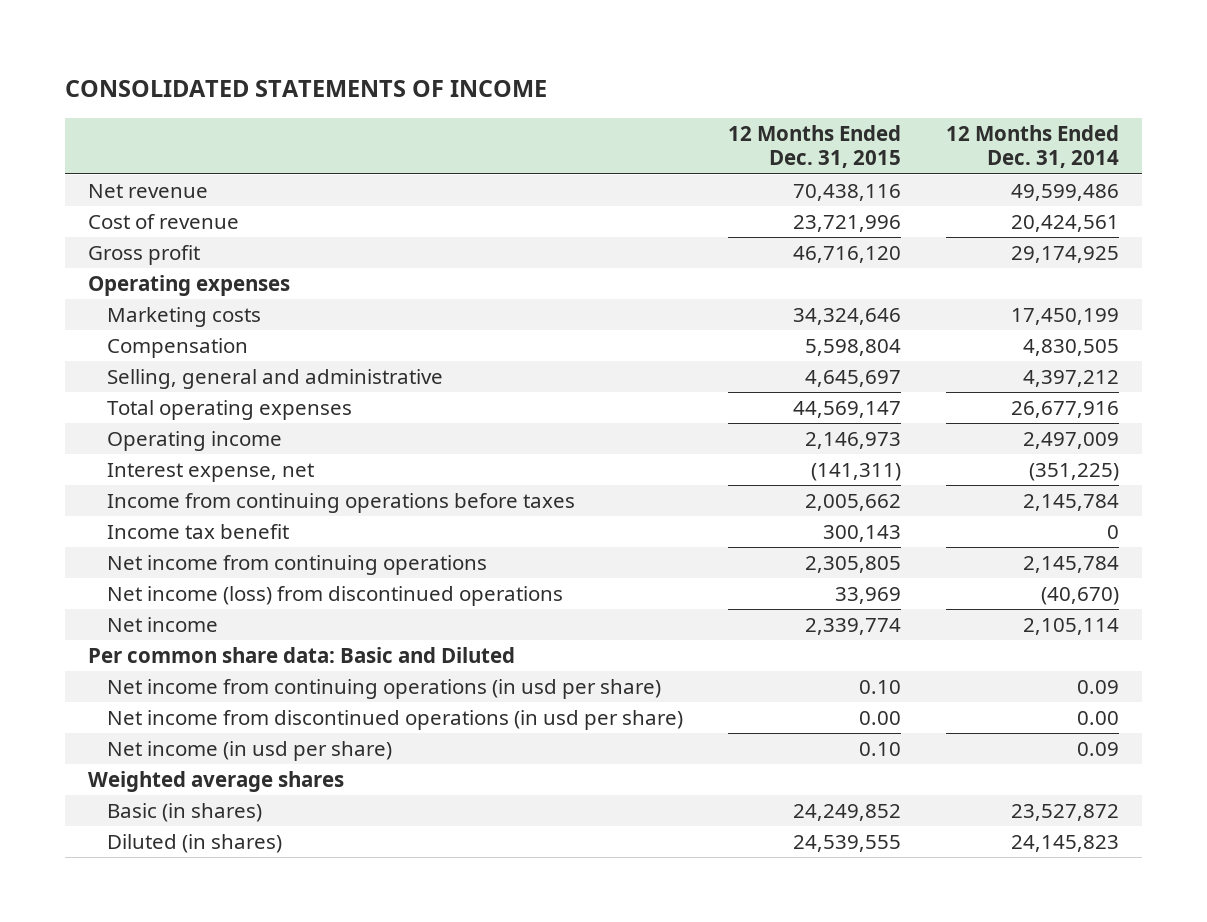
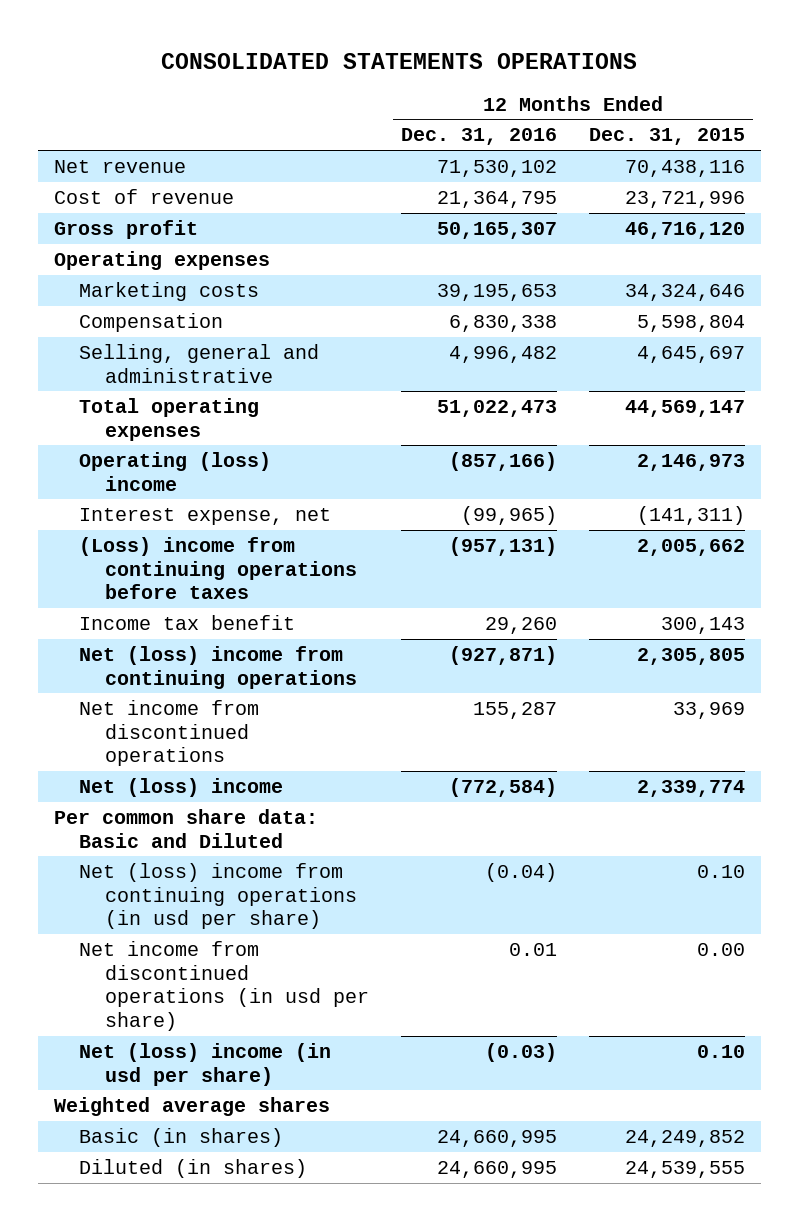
[65,80,548,98] CONSOLIDATED STATEMENTS OF INCOME -> [161,52,638,69] CONSOLIDATED STATEMENTS OPERATIONS
[946,124,1120,169] 12 Months Ended Dec. 31, 2014 -> none
none -> [400,128,557,146] Dec. 31, 2016
[107,431,283,452] Operating income -> [79,451,272,491] Operating (loss) income
[107,493,576,514] Income from continuing operations before taxes -> [79,536,357,600] (Loss) income from continuing operations before taxes
[107,555,488,576] Net income from continuing operations -> [79,645,357,689] Net (loss) income from continuing operations
[107,586,564,607] Net income (loss) from discontinued operations -> [79,699,260,767] Net income from discontinued operations
[107,617,219,633] Net income -> [79,777,284,797] Net (loss) income
[107,679,662,700] Net income from continuing operations (in usd per share) -> [79,862,357,930] Net (loss) income from continuing operations (in usd per share)
[107,741,393,762] Net income (in usd per share) -> [79,1042,332,1086] Net (loss) income (in usd per share)

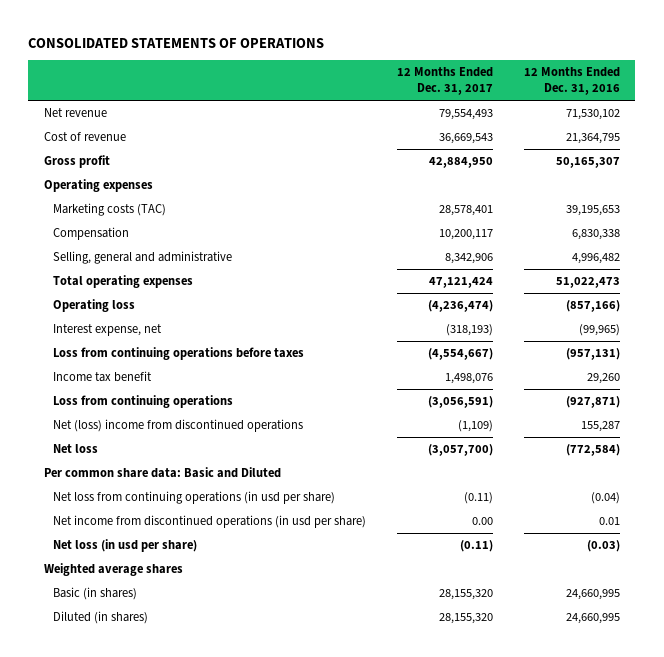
[161,52,638,69] CONSOLIDATED STATEMENTS OPERATIONS -> [28,37,325,48] CONSOLIDATED STATEMENTS OF OPERATIONS
[589,128,746,146] Dec. 31, 2015 -> none
none -> [397,67,494,96] 12 Months Ended Dec. 31, 2017
[79,281,260,301] Marketing costs -> [53,202,167,216] Marketing costs (TAC)
[79,451,272,491] Operating (loss) income -> [53,298,136,312] Operating loss
[79,536,357,600] (Loss) income from continuing operations before taxes -> [53,346,305,360] Loss from continuing operations before taxes
[79,645,357,689] Net (loss) income from continuing operations -> [53,394,234,408] Loss from continuing operations
[79,699,260,767] Net income from discontinued operations -> [53,418,304,432] Net (loss) income from discontinued operations
[79,777,284,797] Net (loss) income -> [53,443,99,453] Net loss
[79,862,357,930] Net (loss) income from continuing operations (in usd per share) -> [53,490,336,504] Net loss from continuing operations (in usd per share)
[79,1042,332,1086] Net (loss) income (in usd per share) -> [53,538,198,552] Net loss (in usd per share)

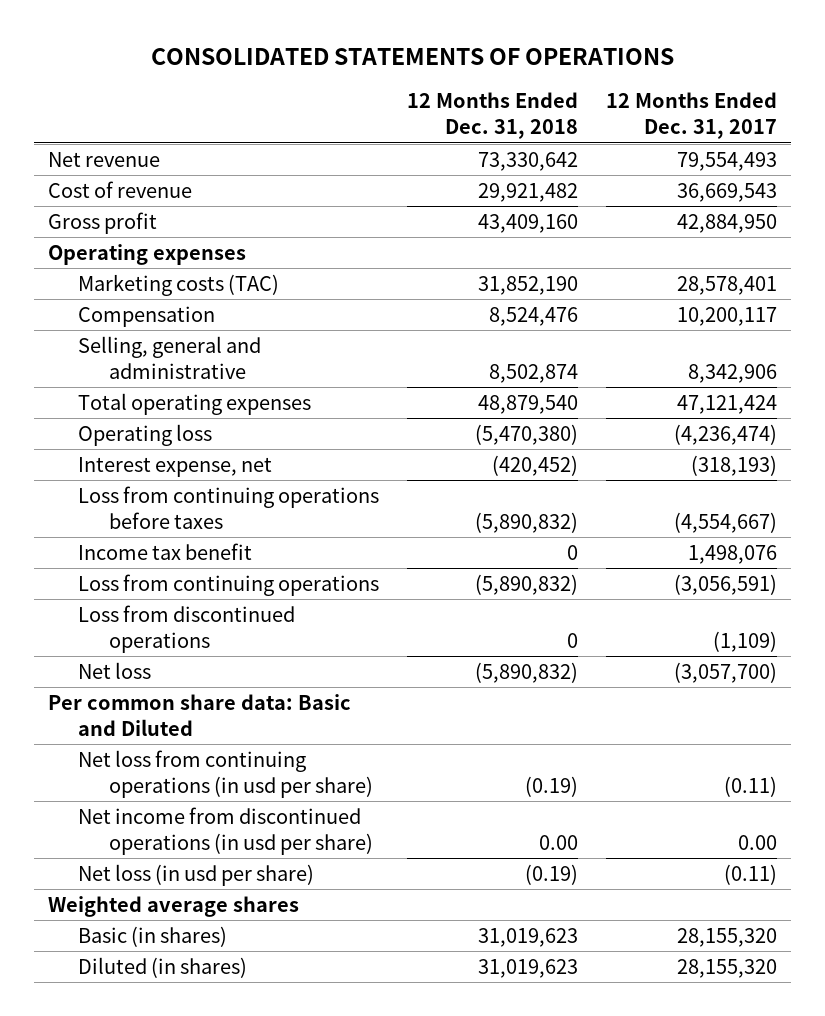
[523,67,620,96] 12 Months Ended Dec. 31, 2016 -> none
none -> [407,92,579,140] 12 Months Ended Dec. 31, 2018
[53,418,304,432] Net (loss) income from discontinued operations -> [78,605,296,654] Loss from discontinued operations

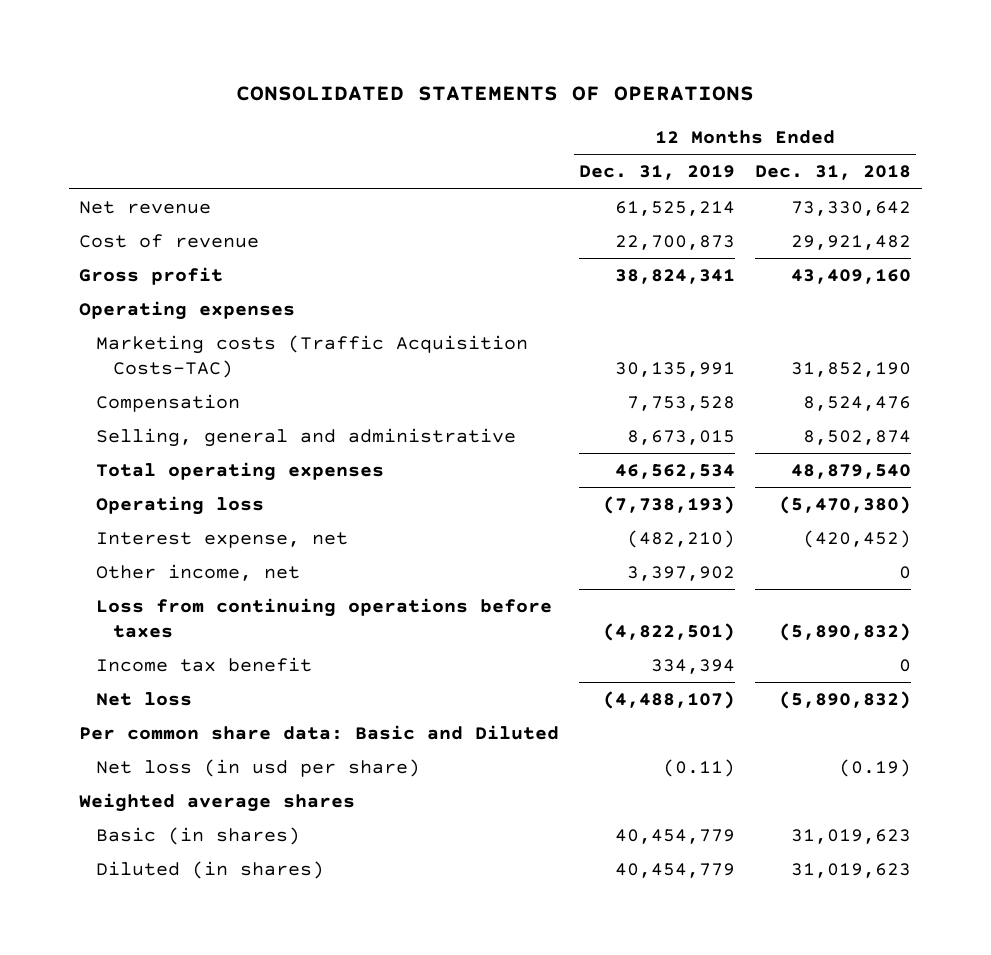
[606,92,778,140] 12 Months Ended Dec. 31, 2017 -> none
none -> [579,165,736,181] Dec. 31, 2019
[78,274,280,297] Marketing costs (TAC) -> [95,335,528,379] Marketing costs (Traffic Acquisition Costs-TAC)
none -> [95,564,300,582] Other income, net
[78,574,380,597] Loss from continuing operations -> none
[78,605,296,654] Loss from discontinued operations -> none
[78,750,373,799] Net loss from continuing operations (in usd per share) -> none
[78,807,373,856] Net income from discontinued operations (in usd per share) -> none

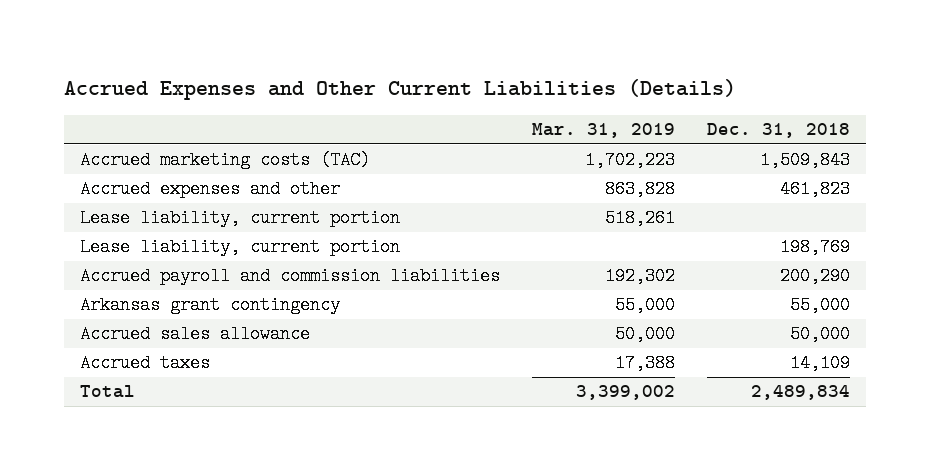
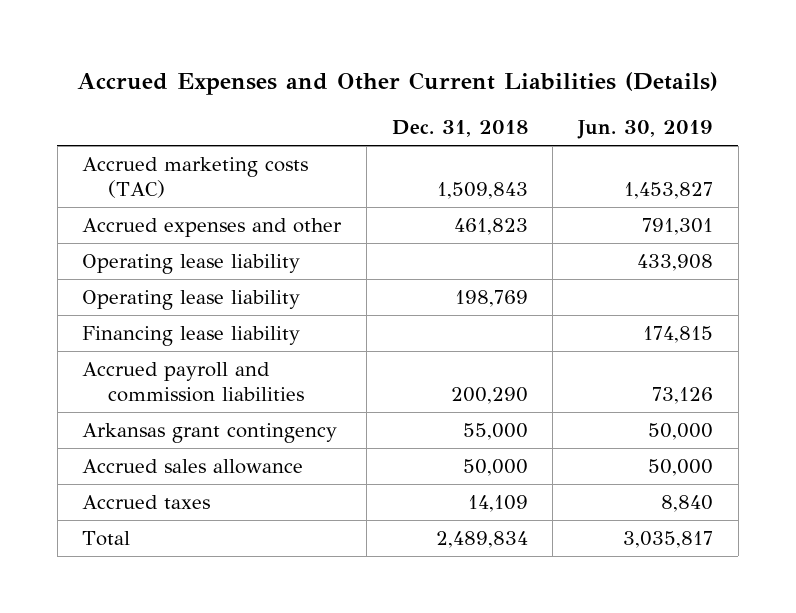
[531,123,675,139] Mar. 31, 2019 -> none
none -> [577,120,714,140] Jun. 30, 2019
[79,209,400,228] Lease liability, current portion -> none
none -> [82,253,301,274] Operating lease liability
[79,238,400,257] Lease liability, current portion -> [82,289,301,310] Operating lease liability
none -> [82,325,301,346] Financing lease liability

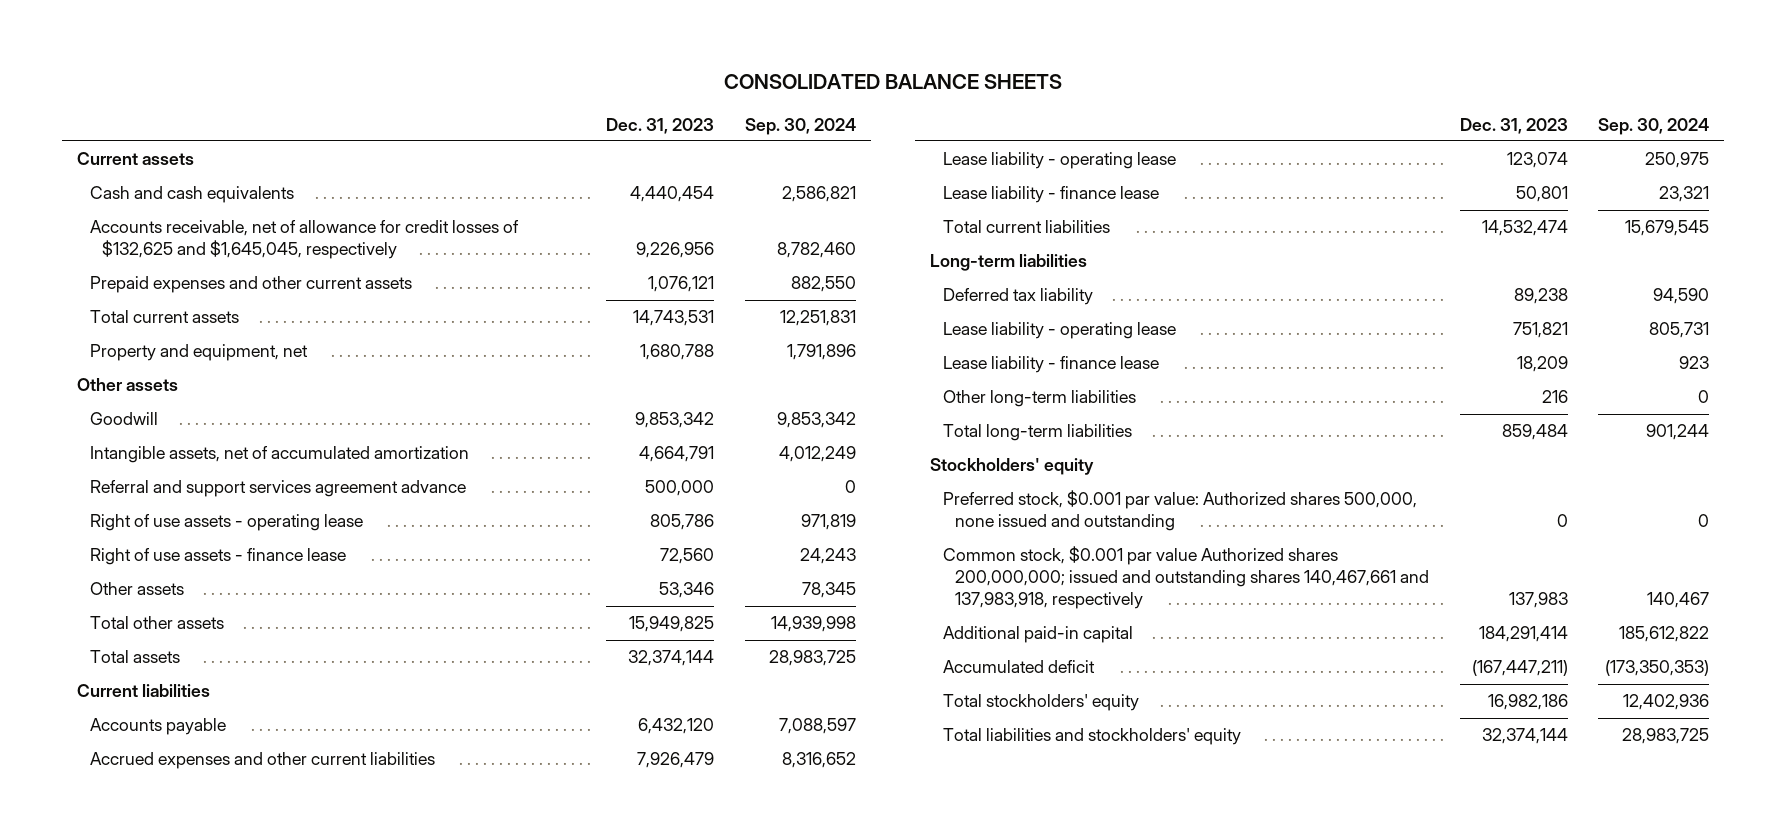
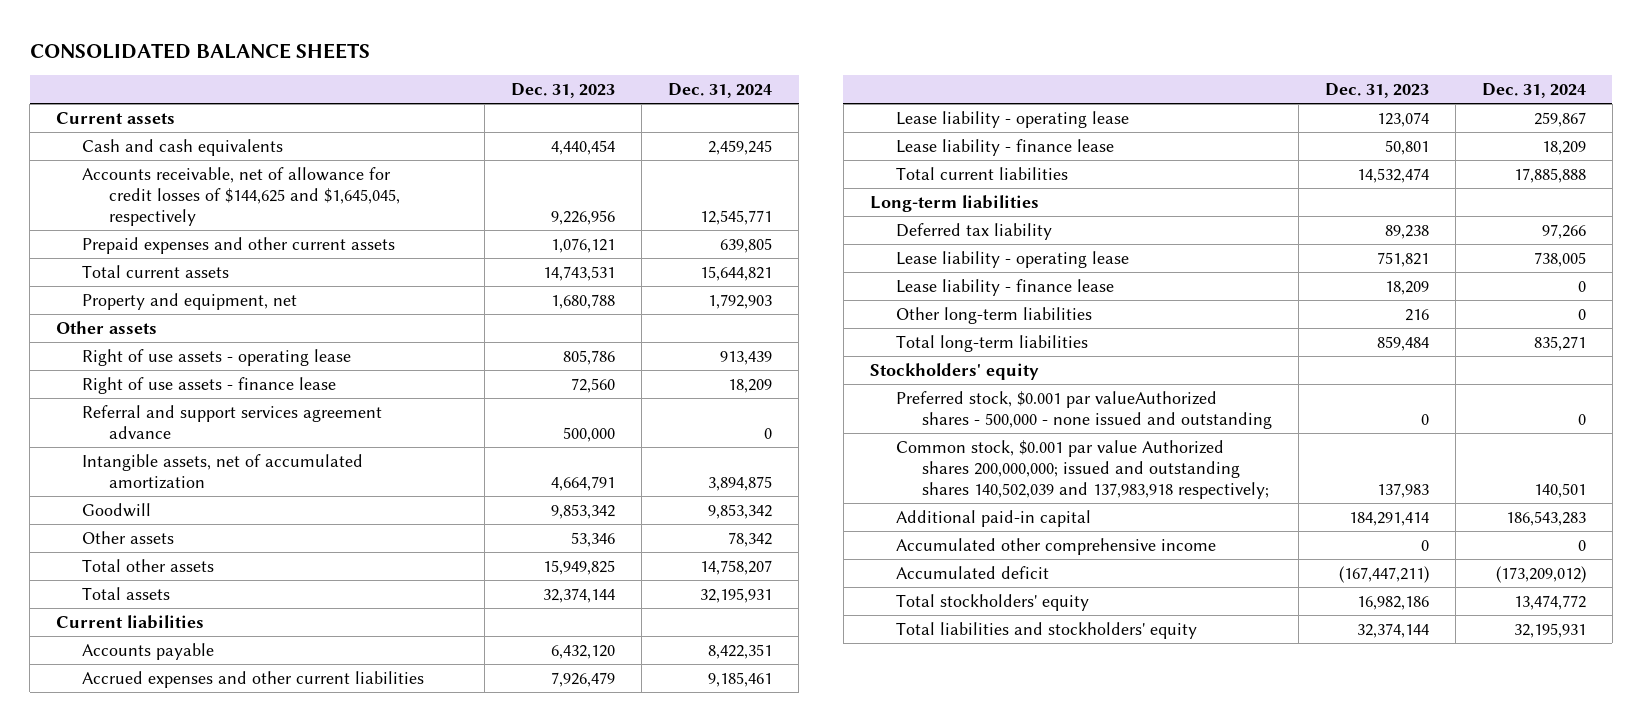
[744,117,856,135] Sep. 30, 2024 -> none
none -> [668,83,773,99] Dec. 31, 2024
[89,220,519,260] Accounts receivable, net of allowance for credit losses of $132,625 and $1,645,045, respectively -> [82,166,400,227] Accounts receivable, net of allowance for credit losses of $144,625 and $1,645,045, respectively
[89,480,466,498] Referral and support services agreement advance -> [82,404,383,440] Referral and support services agreement advance
[89,446,469,464] Intangible assets, net of accumulated amortization -> [82,453,364,490] Intangible assets, net of accumulated amortization
[89,412,158,426] Goodwill -> [82,502,152,517] Goodwill
[942,490,1417,532] Preferred stock, $0.001 par value: Authorized shares 500,000, none issued and outstanding -> [895,390,1273,430] Preferred stock, $0.001 par valueAuthorized shares - 500,000 - none issued and outstanding
[942,546,1430,610] Common stock, $0.001 par value Authorized shares 200,000,000; issued and outstanding shares 140,467,661 and 137,983,918, respectively -> [895,439,1270,500] Common stock, $0.001 par value Authorized shares 200,000,000; issued and outstanding shares 140,502,039 and 137,983,918 respectively;
none -> [895,537,1216,555] Accumulated other comprehensive income

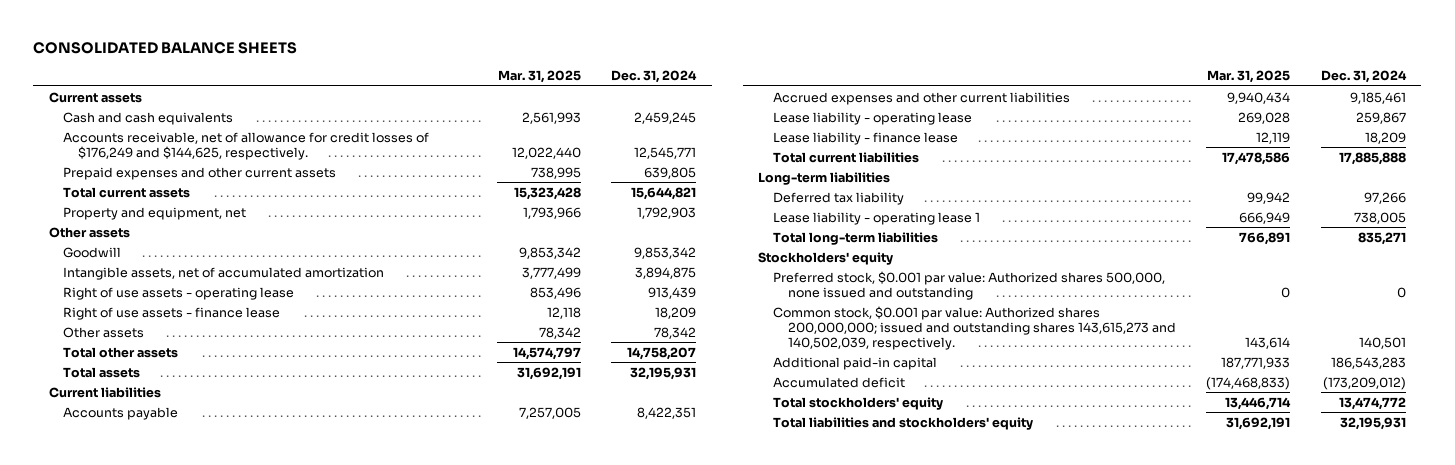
[511,83,616,99] Dec. 31, 2023 -> none
none -> [497,70,581,84] Mar. 31, 2025
[82,166,400,227] Accounts receivable, net of allowance for credit losses of $144,625 and $1,645,045, respectively -> [63,131,430,160] Accounts receivable, net of allowance for credit losses of $176,249 and $144,625, respectively.
[82,502,152,517] Goodwill -> [63,246,122,258] Goodwill
[82,453,364,490] Intangible assets, net of accumulated amortization -> [63,266,385,280] Intangible assets, net of accumulated amortization
[82,404,383,440] Referral and support services agreement advance -> none
[895,278,1114,296] Lease liability - finance lease -> none
[895,306,1092,324] Other long-term liabilities -> none
[895,250,1129,268] Lease liability - operating lease -> [773,211,981,225] Lease liability - operating lease 1
[895,390,1273,430] Preferred stock, $0.001 par valueAuthorized shares - 500,000 - none issued and outstanding -> [773,270,1166,300] Preferred stock, $0.001 par value: Authorized shares 500,000, none issued and outstanding
[895,439,1270,500] Common stock, $0.001 par value Authorized shares 200,000,000; issued and outstanding shares 140,502,039 and 137,983,918 respectively; -> [773,305,1176,350] Common stock, $0.001 par value: Authorized shares 200,000,000; issued and outstanding shares 143,615,273 and 140,502,039, respectively.
[895,537,1216,555] Accumulated other comprehensive income -> none

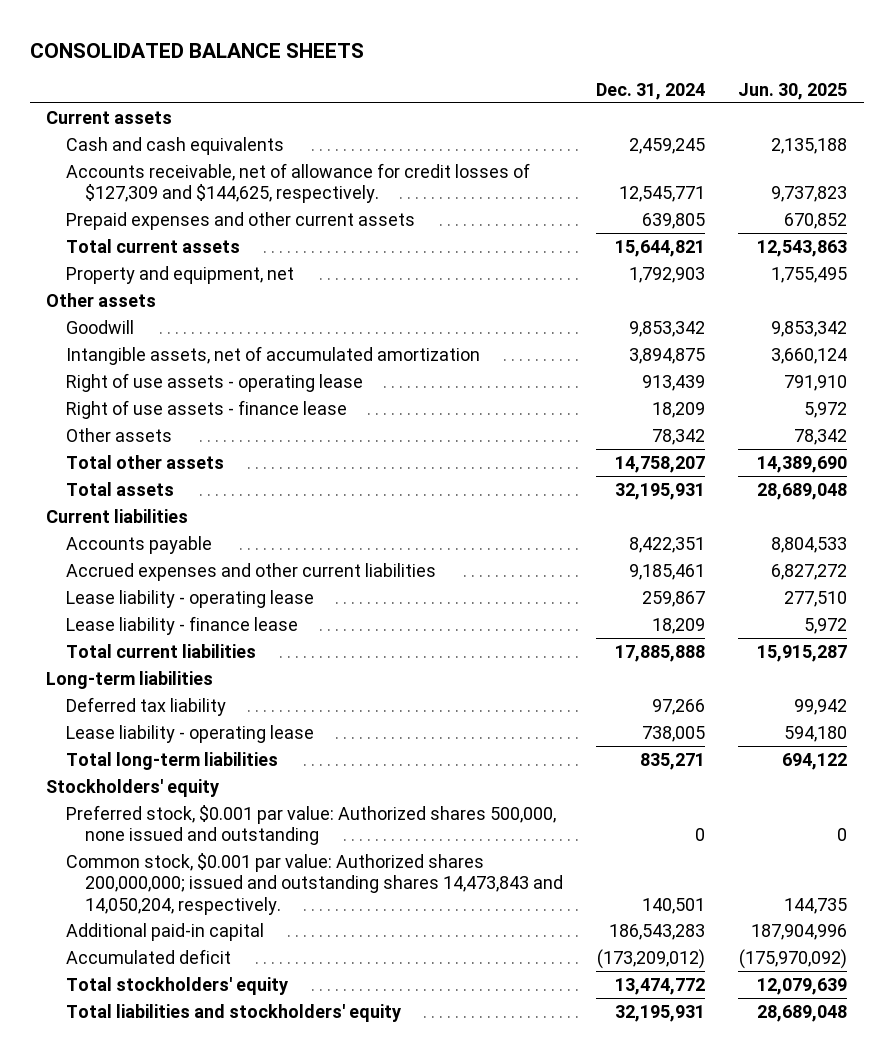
[497,70,581,84] Mar. 31, 2025 -> none
none -> [738,83,848,101] Jun. 30, 2025
[63,131,430,160] Accounts receivable, net of allowance for credit losses of $176,249 and $144,625, respectively. -> [65,162,530,204] Accounts receivable, net of allowance for credit losses of $127,309 and $144,625, respectively.
[773,211,981,225] Lease liability - operating lease 1 -> [65,724,314,743] Lease liability - operating lease
[773,305,1176,350] Common stock, $0.001 par value: Authorized shares 200,000,000; issued and outstanding shares 143,615,273 and 140,502,039, respectively. -> [65,852,563,915] Common stock, $0.001 par value: Authorized shares 200,000,000; issued and outstanding shares 14,473,843 and 14,050,204, respectively.

